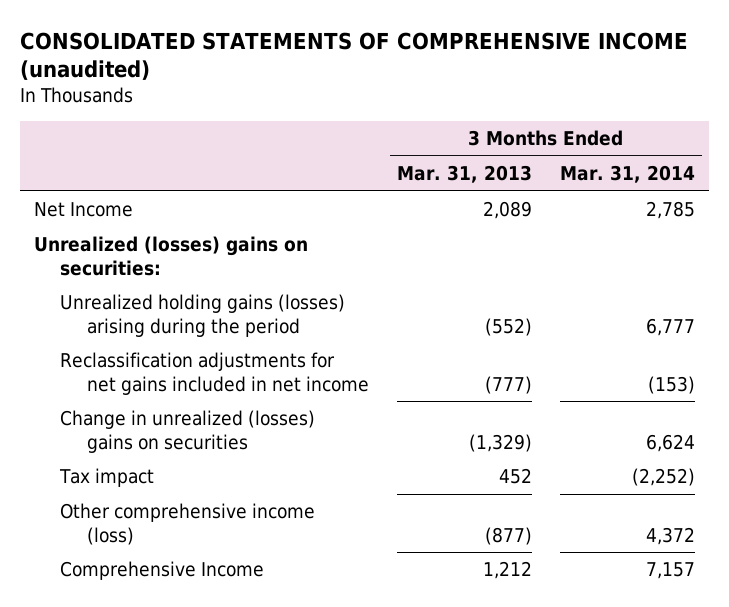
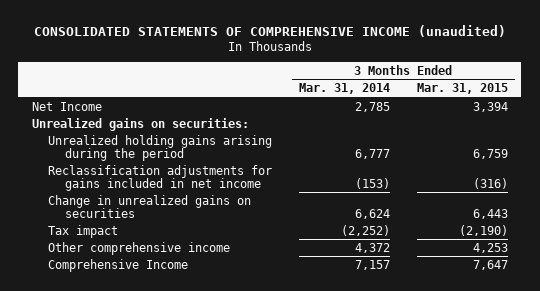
[396,165,532,184] Mar. 31, 2013 -> none
none -> [416,83,508,95] Mar. 31, 2015
[33,236,308,276] Unrealized (losses) gains on securities: -> [31,117,249,131] Unrealized gains on securities:
[60,294,346,337] Unrealized holding gains (losses) arising during the period -> [48,134,273,161] Unrealized holding gains arising during the period
[60,352,369,395] Reclassification adjustments for net gains included in net income -> [48,164,273,191] Reclassification adjustments for gains included in net income
[60,410,316,453] Change in unrealized (losses) gains on securities -> [48,194,252,218] Change in unrealized gains on securities
[60,503,316,545] Other comprehensive income (loss) -> [48,241,231,255] Other comprehensive income

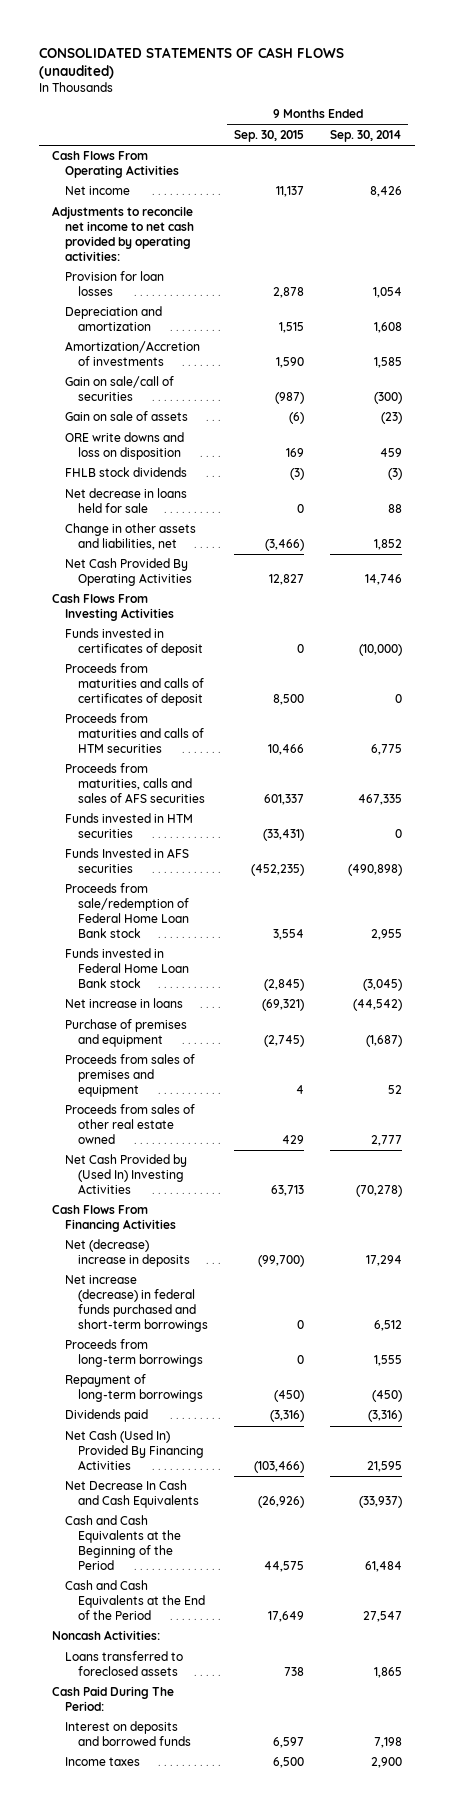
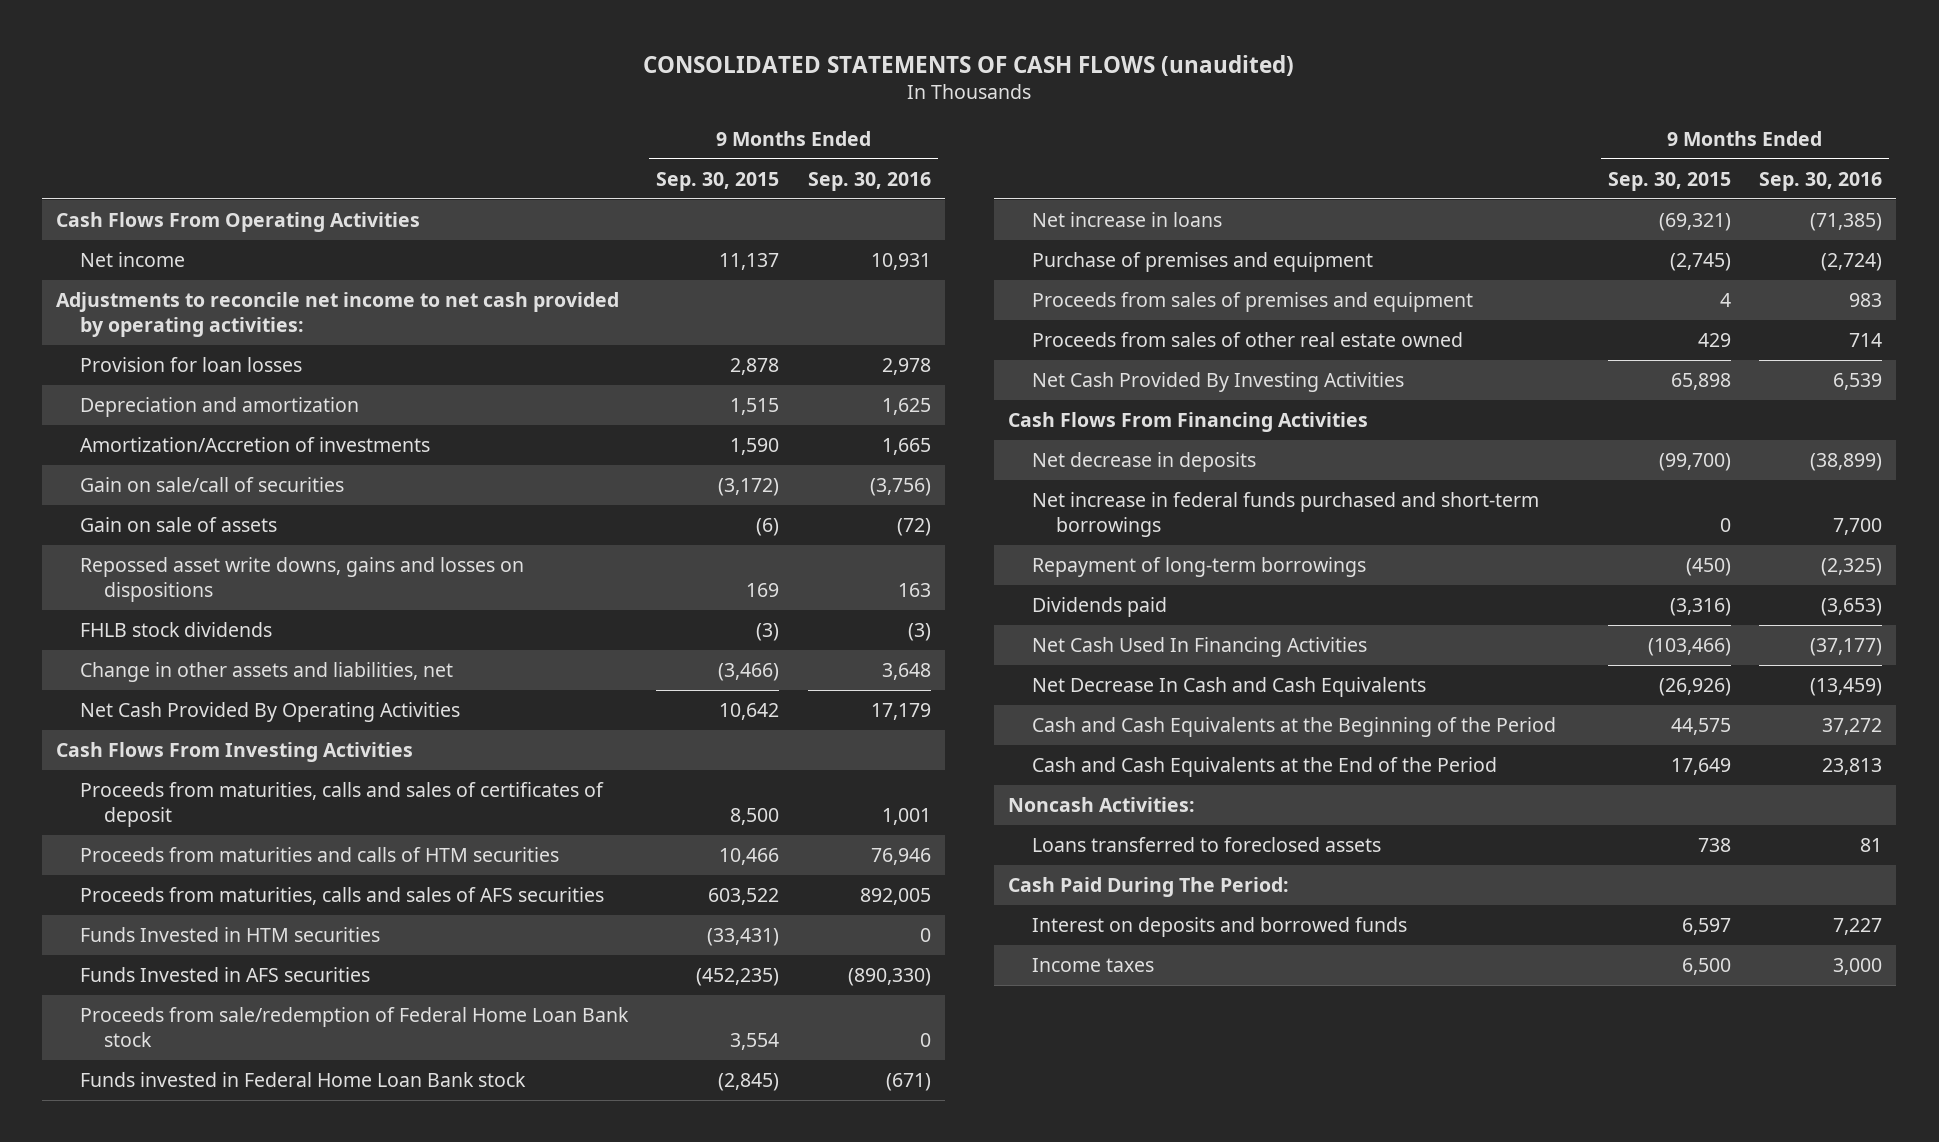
[329,130,402,143] Sep. 30, 2014 -> none
none -> [807,171,931,191] Sep. 30, 2016
[274,392,304,405] (987) -> [718,477,780,496] (3,172)
[64,432,184,461] ORE write downs and loss on disposition -> [80,556,525,603] Repossed asset write downs, gains and losses on dispositions
[64,488,187,514] Net decrease in loans held for sale -> none
[268,574,304,586] 12,827 -> [719,702,780,720] 10,642
[64,628,203,657] Funds invested in certificates of deposit -> none
[64,663,204,707] Proceeds from maturities and calls of certificates of deposit -> [80,781,605,828] Proceeds from maturities, calls and sales of certificates of deposit
[263,794,304,806] 601,337 -> [708,887,780,905] 603,522
[64,813,193,839] Funds invested in HTM securities -> [80,926,381,942] Funds Invested in HTM securities
[64,1154,187,1195] Net Cash Provided by (Used In) Investing Activities -> [1031,371,1404,392] Net Cash Provided By Investing Activities
[270,1185,304,1197] 63,713 -> [1671,372,1732,390] 65,898
[64,1339,203,1368] Proceeds from long-term borrowings -> none
[64,1239,190,1268] Net (decrease) increase in deposits -> [1031,451,1256,472] Net decrease in deposits
[64,1275,208,1332] Net increase (decrease) in federal funds purchased and short-term borrowings -> [1031,491,1539,538] Net increase in federal funds purchased and short-term borrowings
[64,1430,204,1471] Net Cash (Used In) Provided By Financing Activities -> [1031,636,1367,657] Net Cash Used In Financing Activities

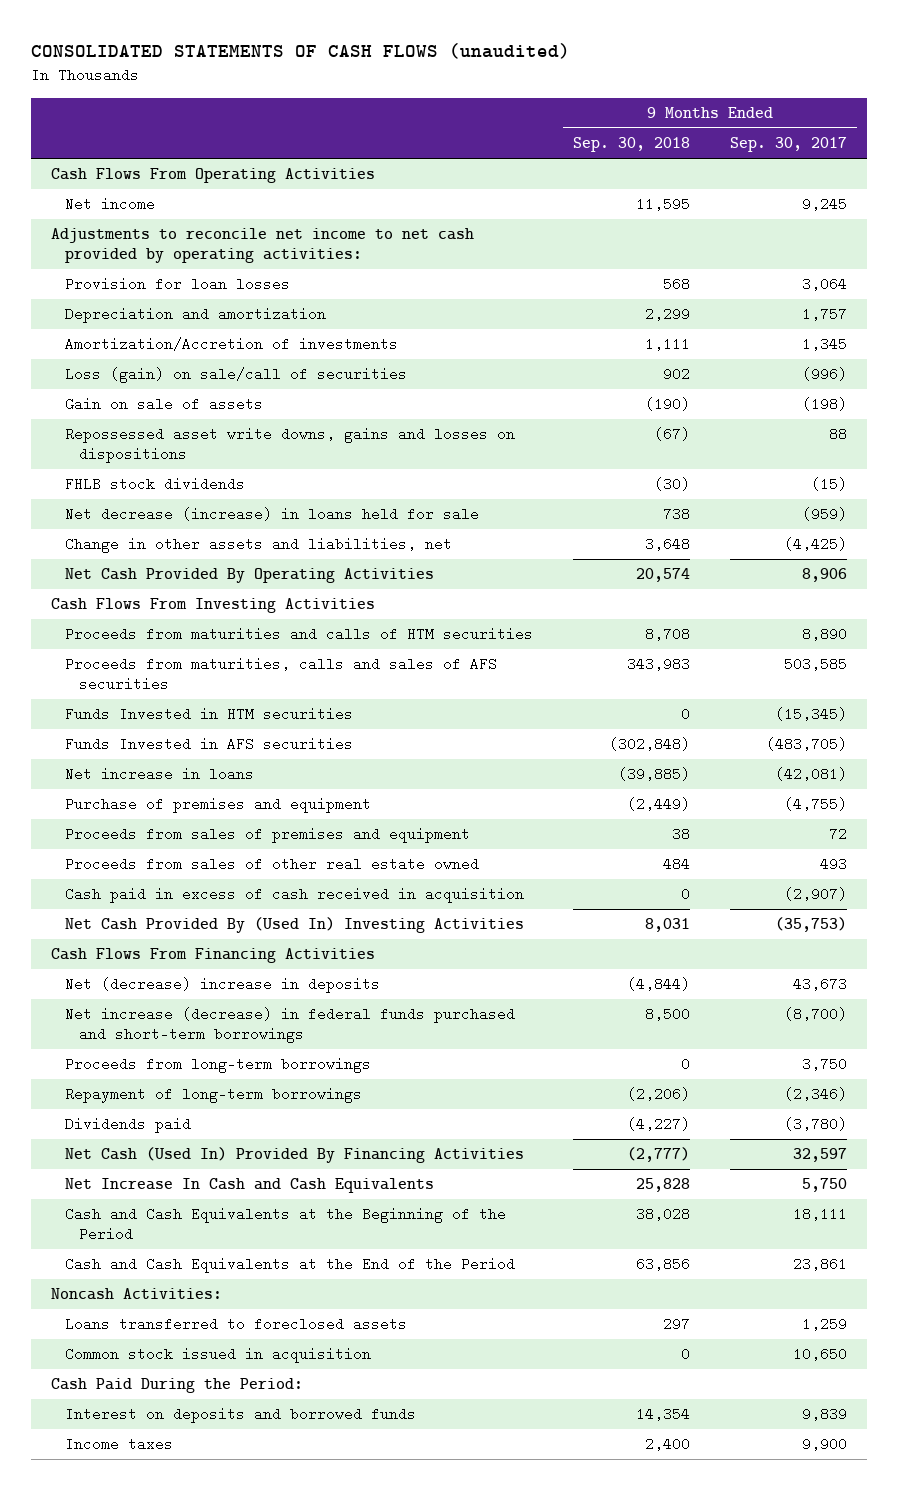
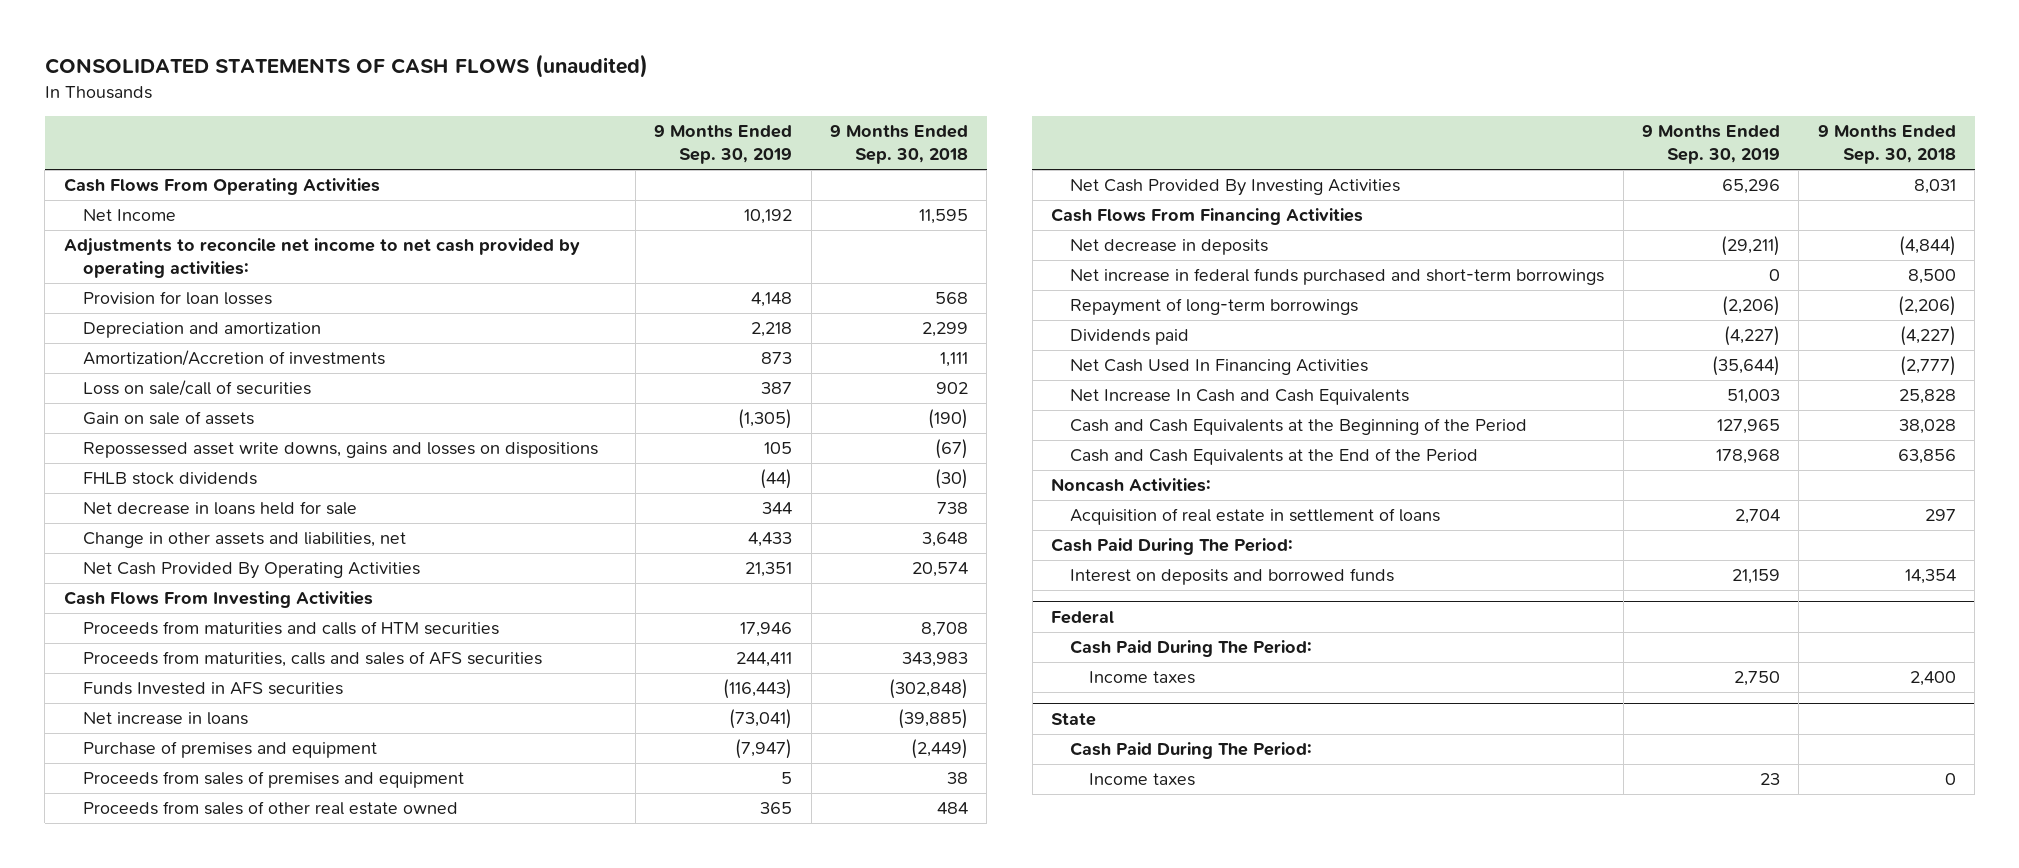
[729,137,847,153] Sep. 30, 2017 -> none
none -> [654,125,793,165] 9 Months Ended Sep. 30, 2019
[64,197,155,212] Net income -> [82,209,176,222] Net Income
[64,367,407,384] Loss (gain) on sale/call of securities -> [82,380,311,397] Loss on sale/call of securities
[64,507,479,522] Net decrease (increase) in loans held for sale -> [82,501,357,516] Net decrease in loans held for sale
[64,707,353,722] Funds Invested in HTM securities -> none
[64,887,524,904] Cash paid in excess of cash received in acquisition -> none
[64,917,524,934] Net Cash Provided By (Used In) Investing Activities -> [1070,179,1401,197] Net Cash Provided By Investing Activities
[64,1057,371,1074] Proceeds from long-term borrowings -> none
[64,977,380,994] Net (decrease) increase in deposits -> [1070,239,1269,256] Net decrease in deposits
[64,1007,515,1044] Net increase (decrease) in federal funds purchased and short-term borrowings -> [1070,268,1605,286] Net increase in federal funds purchased and short-term borrowings
[64,1147,524,1164] Net Cash (Used In) Provided By Financing Activities -> [1070,359,1369,376] Net Cash Used In Financing Activities
[64,1347,371,1364] Common stock issued in acquisition -> none
[64,1317,407,1332] Loans transferred to foreclosed assets -> [1070,508,1441,526] Acquisition of real estate in settlement of loans
[50,1378,303,1394] Cash Paid During the Period: -> [1051,538,1294,556] Cash Paid During The Period:
none -> [1051,610,1115,624] Federal
none -> [1070,640,1313,658] Cash Paid During The Period:
none -> [1051,712,1097,726] State
none -> [1070,742,1313,760] Cash Paid During The Period:
none -> [1089,773,1196,787] Income taxes

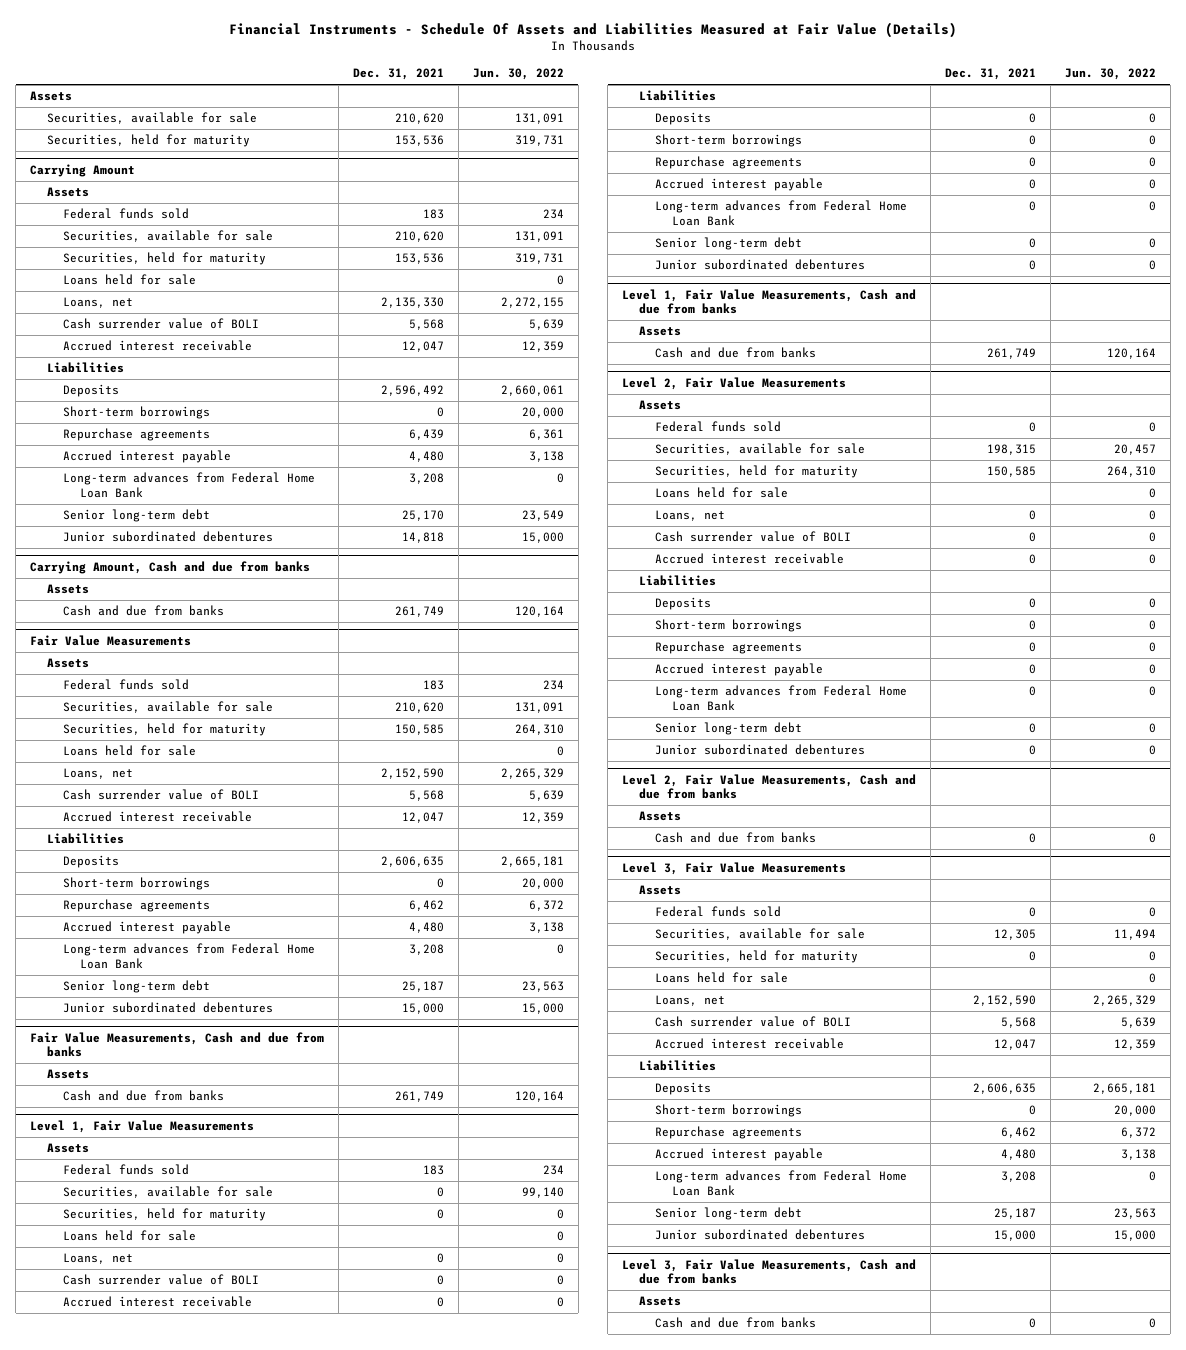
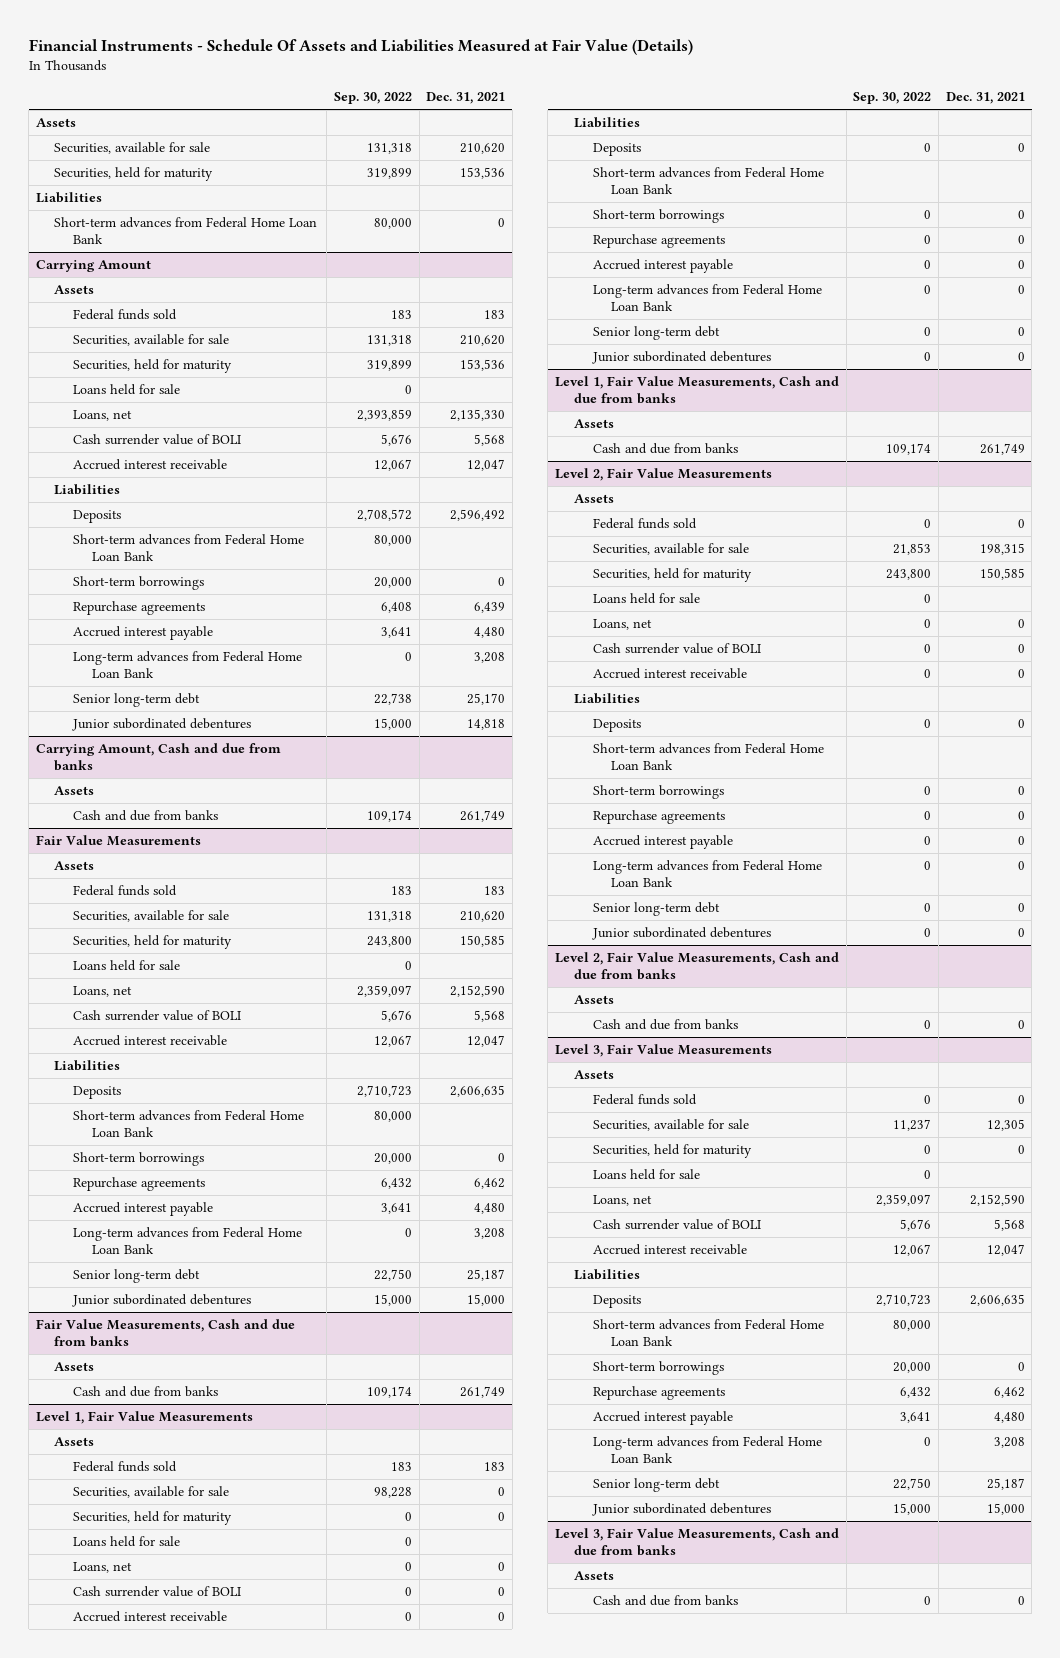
[472,68,564,81] Jun. 30, 2022 -> none
none -> [333,92,412,105] Sep. 30, 2022
none -> [35,192,102,204] Liabilities
none -> [54,217,318,245] Short-term advances from Federal Home Loan Bank
none -> [73,534,305,562] Short-term advances from Federal Home Loan Bank
none -> [73,1110,305,1138] Short-term advances from Federal Home Loan Bank
none -> [592,167,824,195] Short-term advances from Federal Home Loan Bank
none -> [592,743,824,771] Short-term advances from Federal Home Loan Bank
none -> [592,1319,824,1347] Short-term advances from Federal Home Loan Bank

